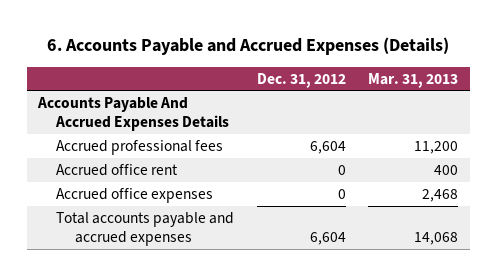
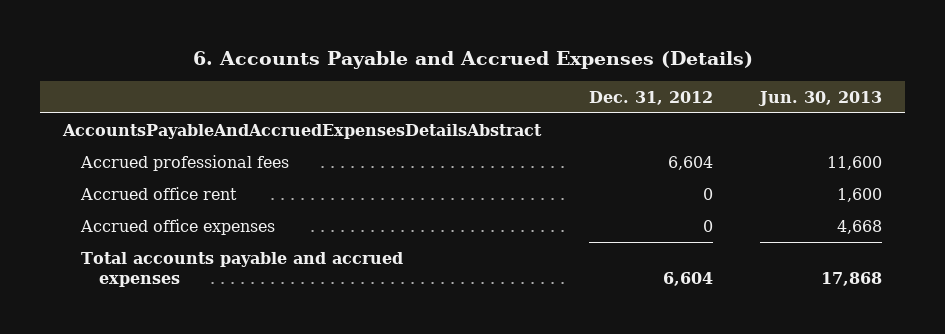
[368,72,459,88] Mar. 31, 2013 -> none
none -> [757,90,882,106] Jun. 30, 2013
[36,96,230,132] Accounts Payable And Accrued Expenses Details -> [62,123,543,139] AccountsPayableAndAccruedExpensesDetailsAbstract

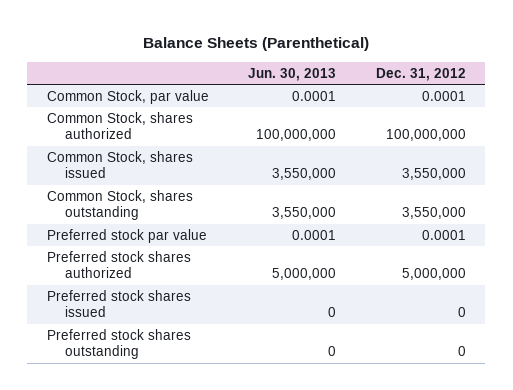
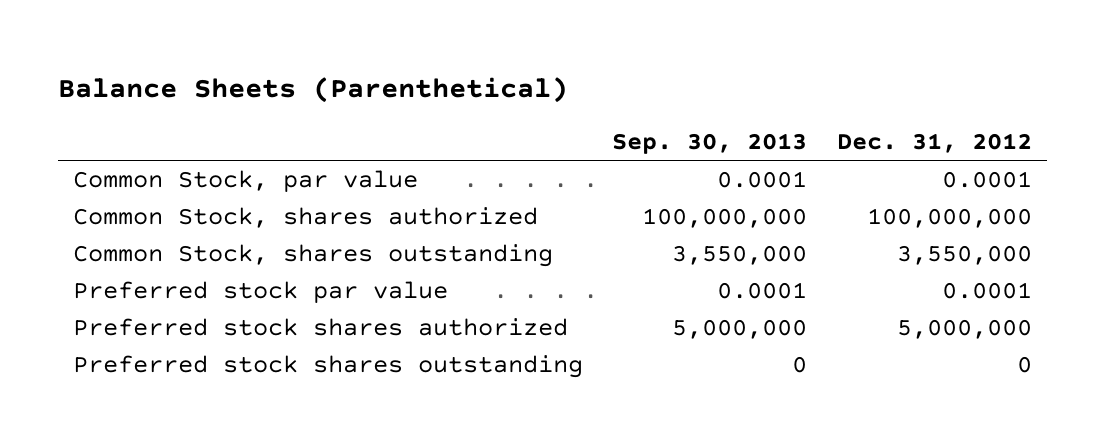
[248,67,337,81] Jun. 30, 2013 -> none
none -> [612,132,808,154] Sep. 30, 2013
[47,150,194,179] Common Stock, shares issued -> none
[47,289,192,318] Preferred stock shares issued -> none

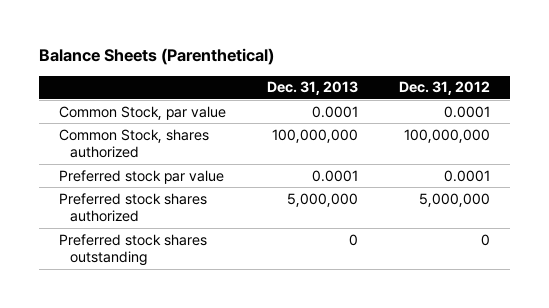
[612,132,808,154] Sep. 30, 2013 -> none
none -> [267,81,359,96] Dec. 31, 2013
[72,244,553,268] Common Stock, shares outstanding -> none

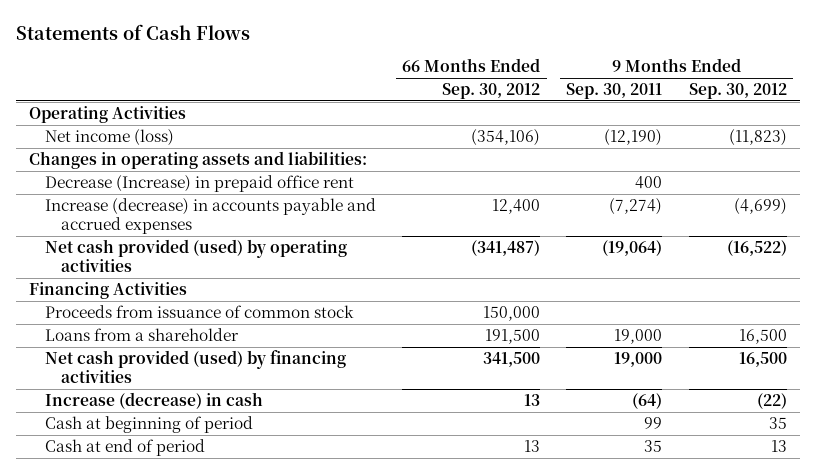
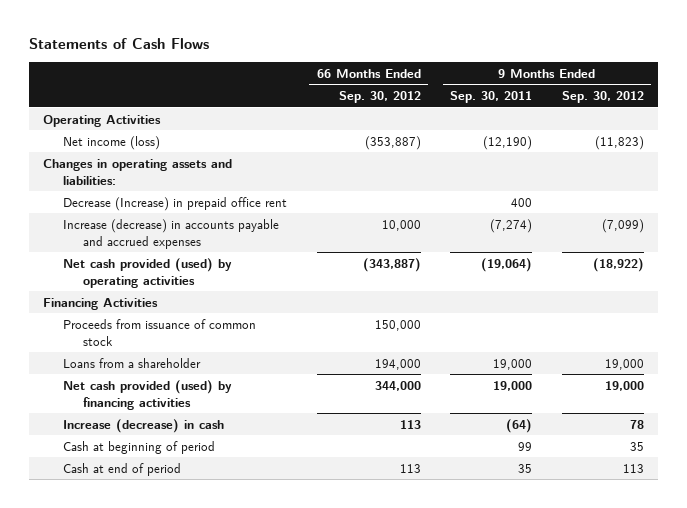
[471,129,541,147] (354,106) -> [364,135,421,150] (353,887)
[492,199,541,215] 12,400 -> [381,219,421,231] 10,000
[733,198,787,216] (4,699) -> [601,218,644,233] (7,099)
[471,240,541,257] (341,487) -> [362,257,421,272] (343,887)
[726,240,787,257] (16,522) -> [592,257,644,272] (18,922)
[485,329,541,345] 191,500 -> [374,358,421,370] 194,000
[738,329,787,345] 16,500 -> [604,358,644,370] 19,000
[483,352,541,368] 341,500 -> [374,380,421,391] 344,000
[738,352,787,368] 16,500 -> [604,380,644,391] 19,000
[524,394,541,407] 13 -> [399,419,421,429] 113
[756,393,787,410] (22) -> [629,419,644,429] 78
[524,440,541,453] 13 -> [399,463,421,473] 113
[770,440,787,453] 13 -> [622,463,644,473] 113

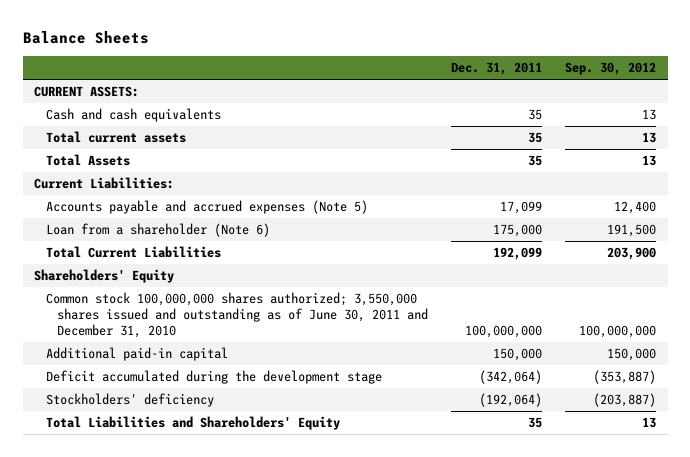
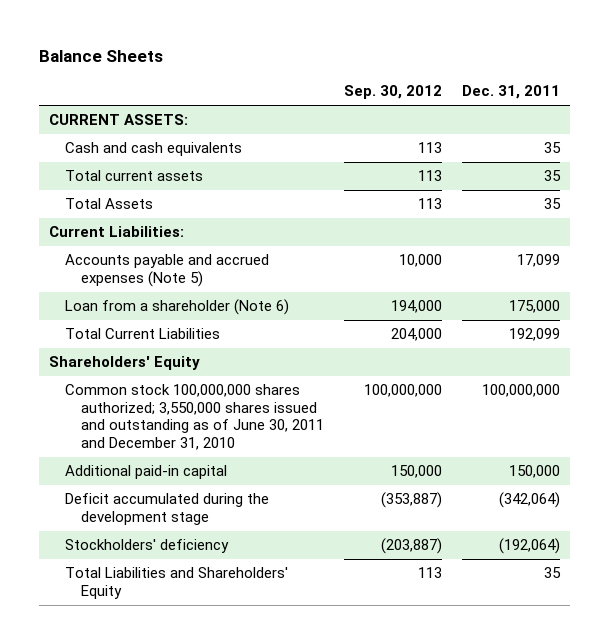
[642,109,657,121] 13 -> [418,142,443,154] 113
[642,132,657,144] 13 -> [418,170,443,182] 113
[642,155,657,167] 13 -> [418,198,443,210] 113
[614,201,657,215] 12,400 -> [399,254,443,268] 10,000
[607,224,657,238] 191,500 -> [391,300,443,314] 194,000
[607,247,657,261] 203,900 -> [391,328,443,342] 204,000
[642,417,657,429] 13 -> [418,567,443,579] 113

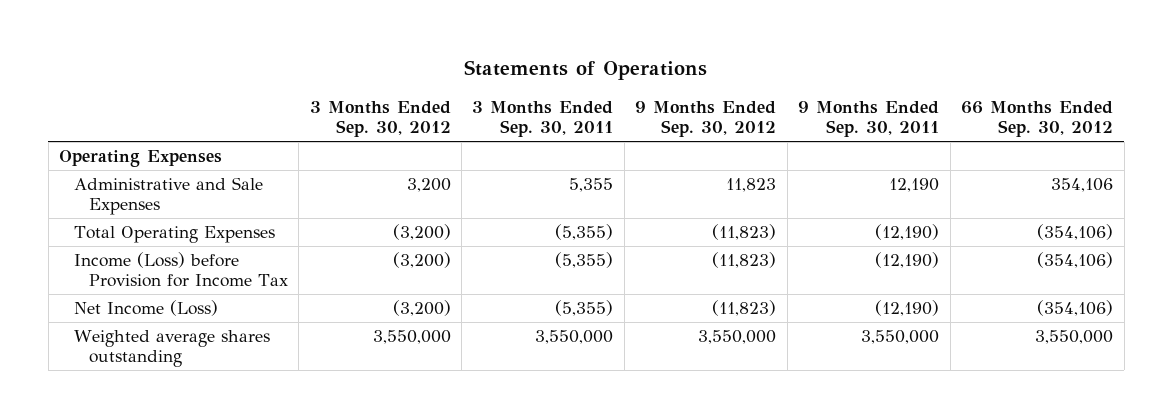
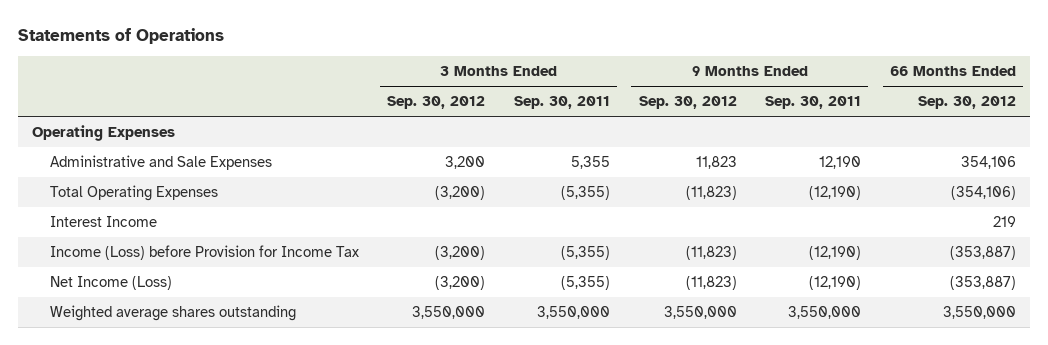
none -> [49,216,157,228] Interest Income
[1037,252,1114,269] (354,106) -> [949,246,1016,261] (353,887)
[1037,300,1114,317] (354,106) -> [949,276,1016,291] (353,887)

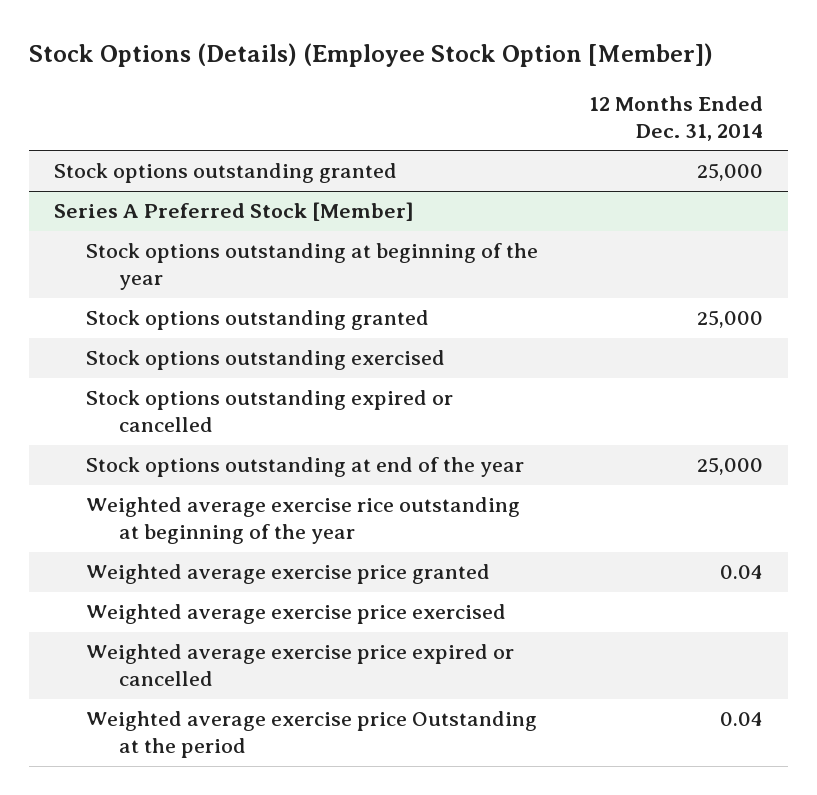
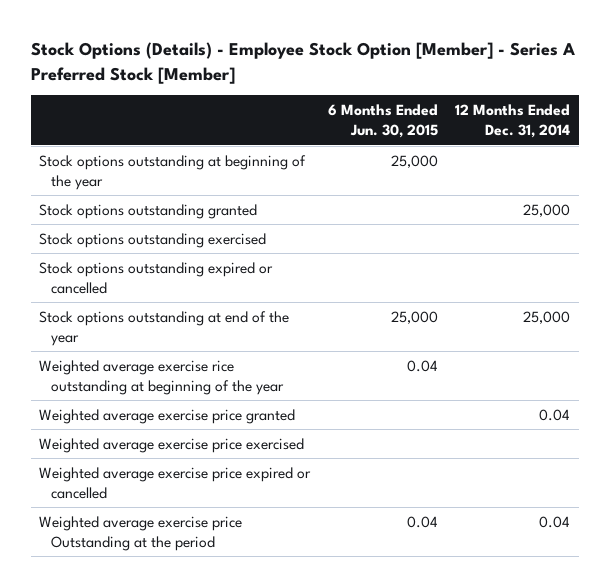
[29,43,714,68] Stock Options (Details) (Employee Stock Option [Member]) -> [30,42,575,84] Stock Options (Details) - Employee Stock Option [Member] - Series A Preferred Stock [Member]
none -> [327,104,438,139] 6 Months Ended Jun. 30, 2015
[54,163,398,184] Stock options outstanding granted -> none
[54,202,415,222] Series A Preferred Stock [Member] -> none

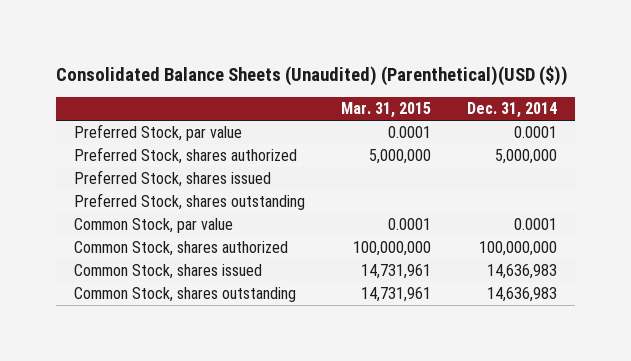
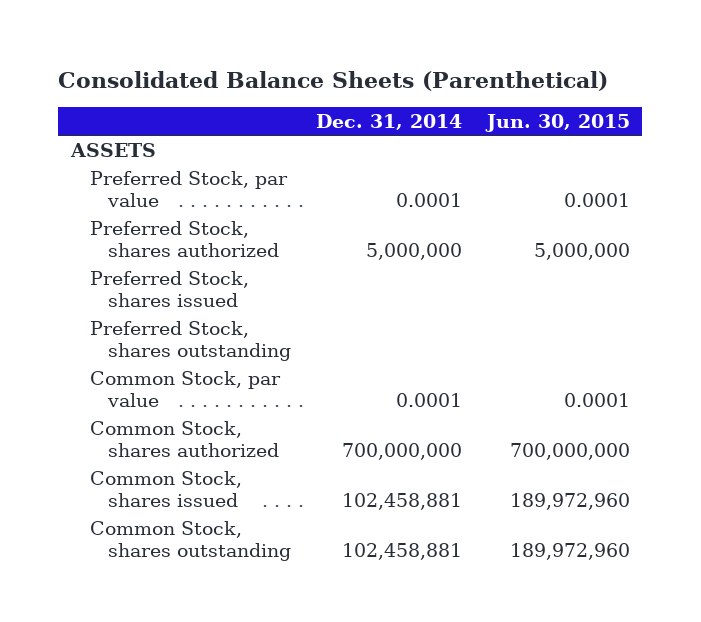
[55,66,568,87] Consolidated Balance Sheets (Unaudited) (Parenthetical)(USD ($)) -> [58,70,609,91] Consolidated Balance Sheets (Parenthetical)
[340,102,431,119] Mar. 31, 2015 -> none
none -> [484,113,630,132] Jun. 30, 2015
none -> [69,143,156,158] ASSETS
[478,241,557,257] 100,000,000 -> [342,443,463,461] 700,000,000
[486,264,557,280] 14,636,983 -> [342,493,463,511] 102,458,881
[486,287,557,303] 14,636,983 -> [342,543,463,561] 102,458,881

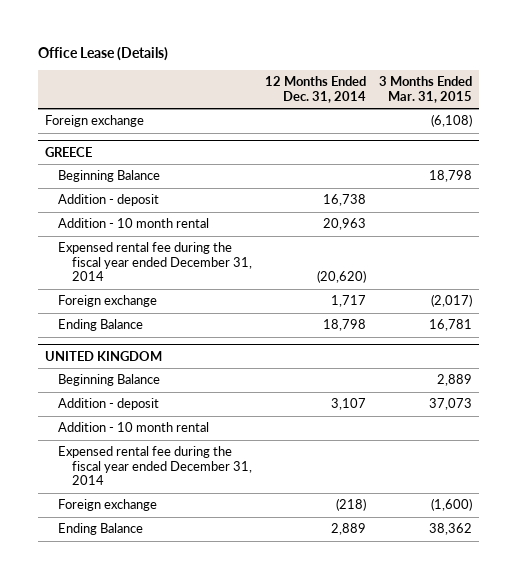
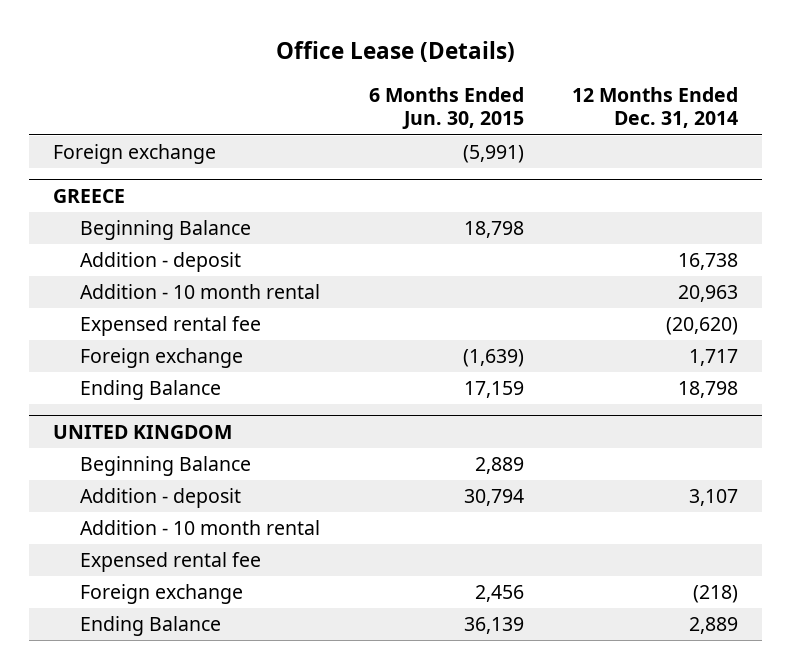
[379,76,473,103] 3 Months Ended Mar. 31, 2015 -> none
none -> [368,87,524,130] 6 Months Ended Jun. 30, 2015
[58,242,252,282] Expensed rental fee during the fiscal year ended December 31, 2014 -> [80,316,262,337] Expensed rental fee
[58,446,252,486] Expensed rental fee during the fiscal year ended December 31, 2014 -> [80,552,262,573] Expensed rental fee

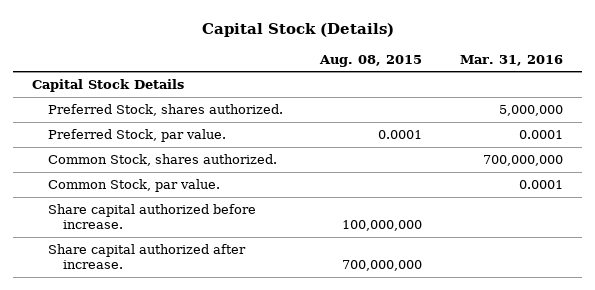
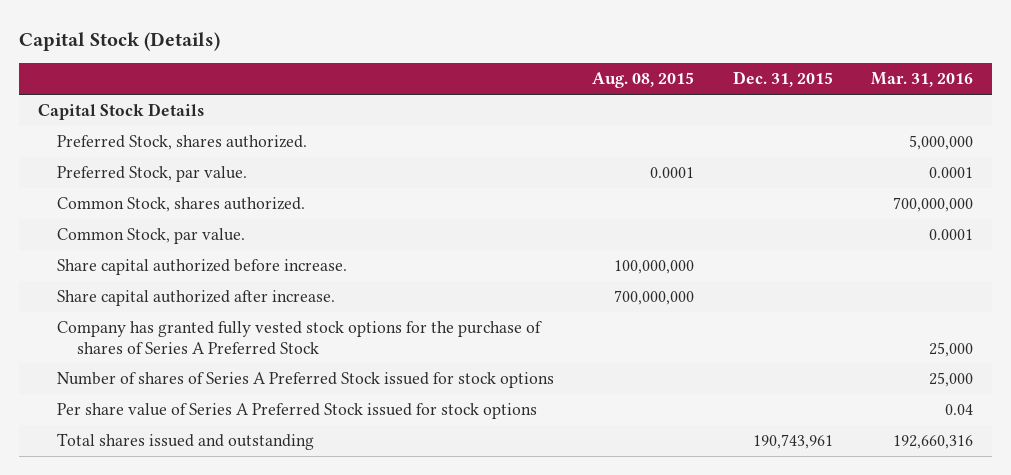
none -> [732,71,833,88] Dec. 31, 2015
none -> [57,321,543,355] Company has granted fully vested stock options for the purchase of shares of Series A Preferred Stock
none -> [57,372,555,389] Number of shares of Series A Preferred Stock issued for stock options
none -> [57,403,538,420] Per share value of Series A Preferred Stock issued for stock options
none -> [57,433,315,451] Total shares issued and outstanding

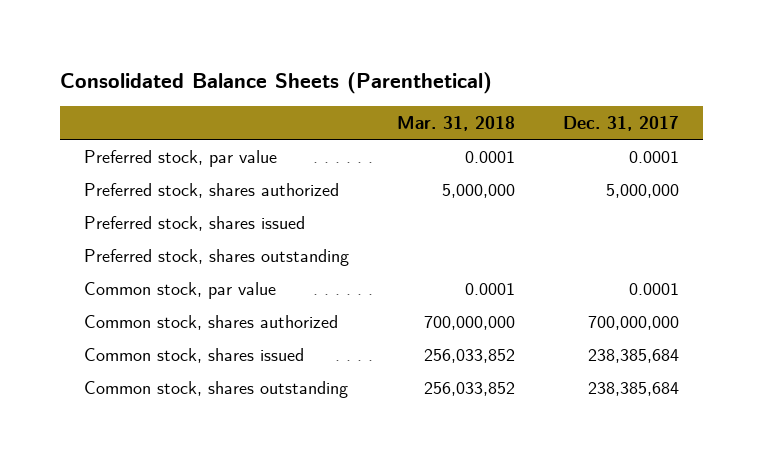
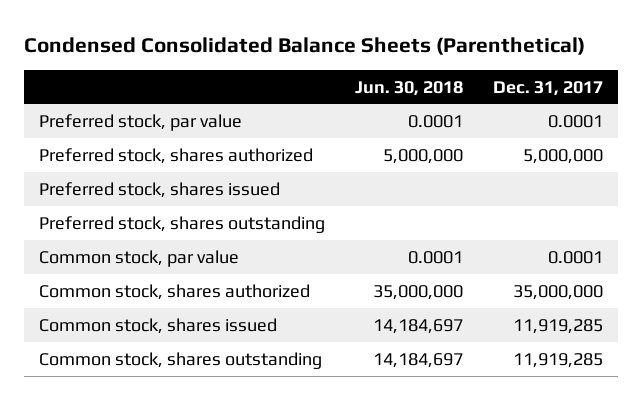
[60,72,493,95] Consolidated Balance Sheets (Parenthetical) -> [23,36,585,55] Condensed Consolidated Balance Sheets (Parenthetical)
[397,116,516,132] Mar. 31, 2018 -> none
none -> [354,80,463,96] Jun. 30, 2018
[588,315,680,330] 700,000,000 -> [512,284,603,300] 35,000,000
[588,348,680,363] 238,385,684 -> [512,318,603,334] 11,919,285
[588,381,680,396] 238,385,684 -> [512,352,603,368] 11,919,285

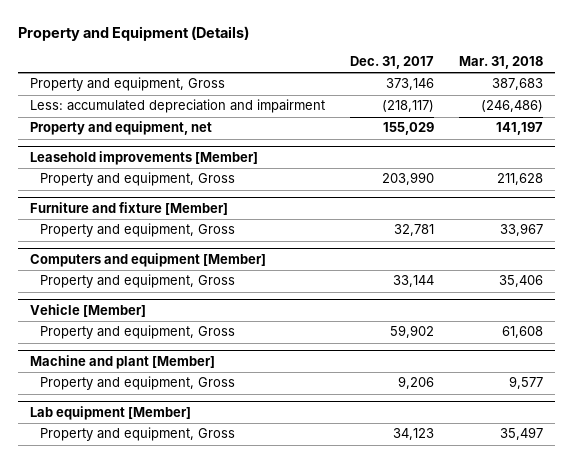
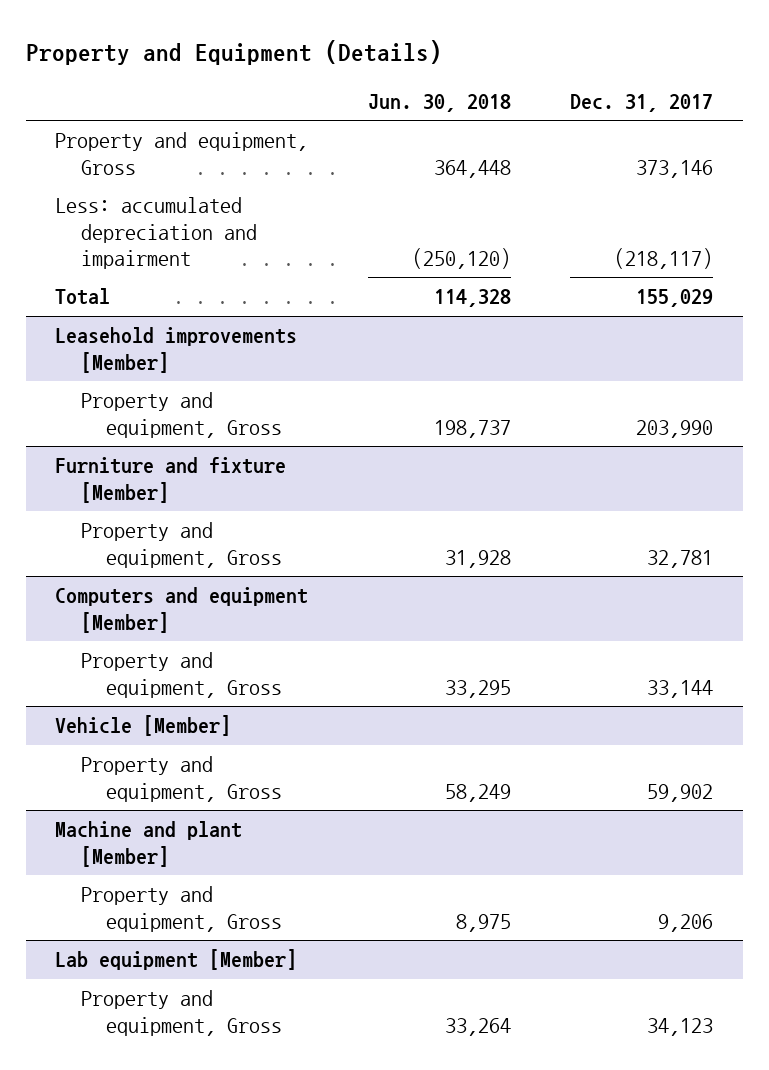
[458,56,543,70] Mar. 31, 2018 -> none
none -> [367,93,511,112] Jun. 30, 2018
[30,121,213,136] Property and equipment, net -> [55,288,111,306] Total

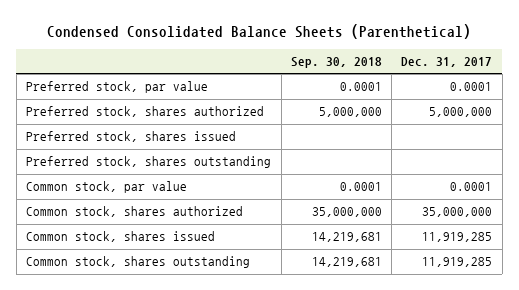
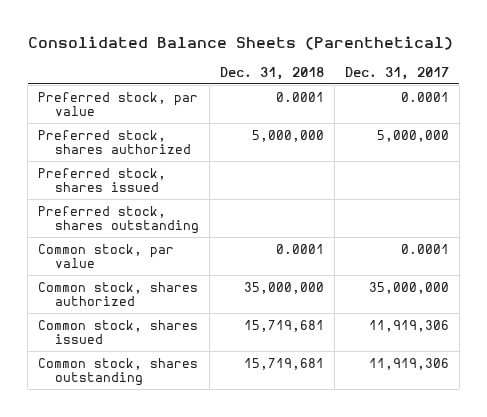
[47,24,472,40] Condensed Consolidated Balance Sheets (Parenthetical) -> [27,35,453,50] Consolidated Balance Sheets (Parenthetical)
[290,56,382,68] Sep. 30, 2018 -> none
none -> [219,66,324,80] Dec. 31, 2018
[422,232,493,243] 11,919,285 -> [368,319,449,332] 11,919,306
[422,257,493,268] 11,919,285 -> [368,357,449,370] 11,919,306

